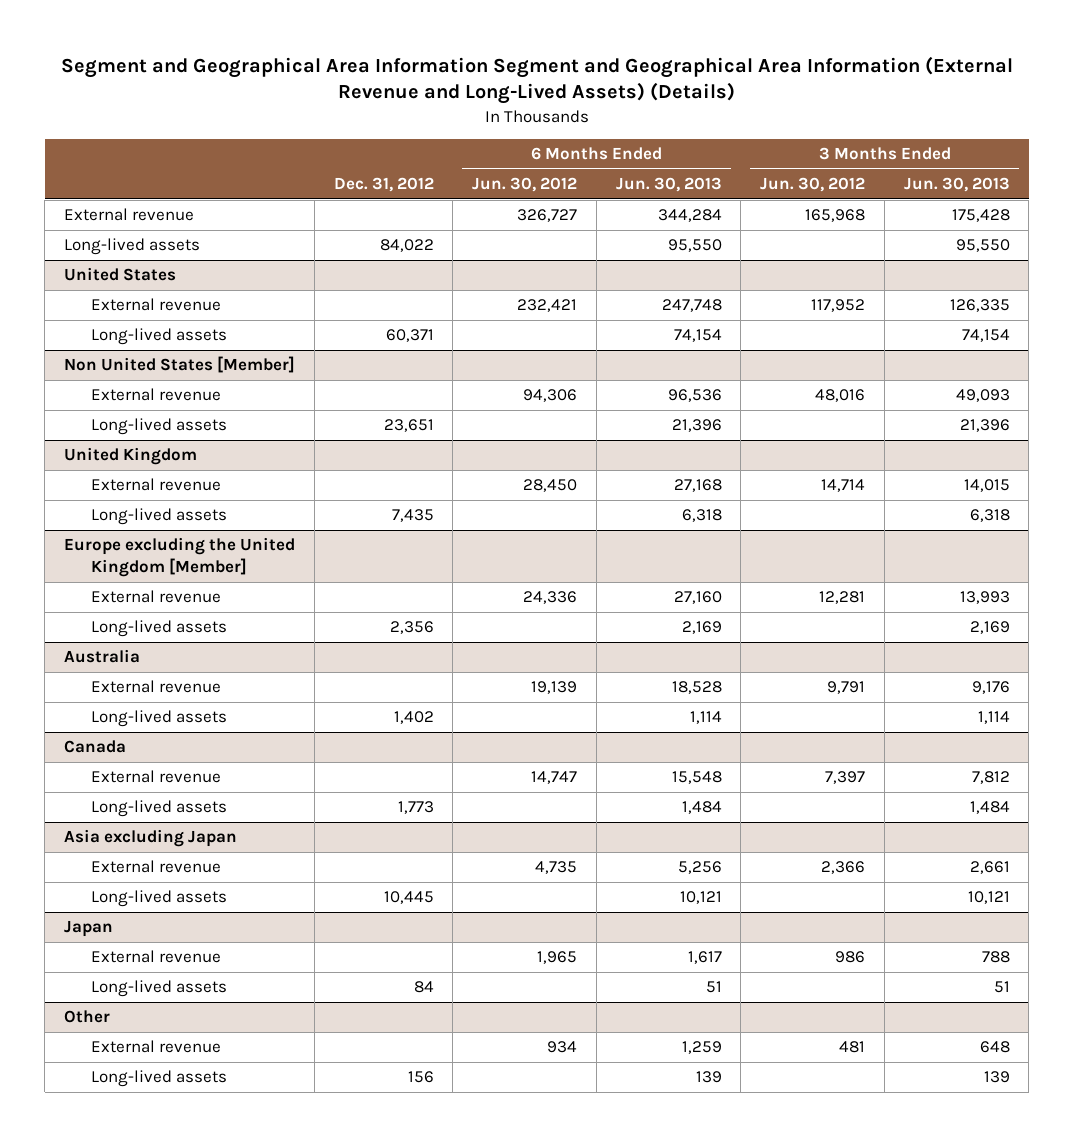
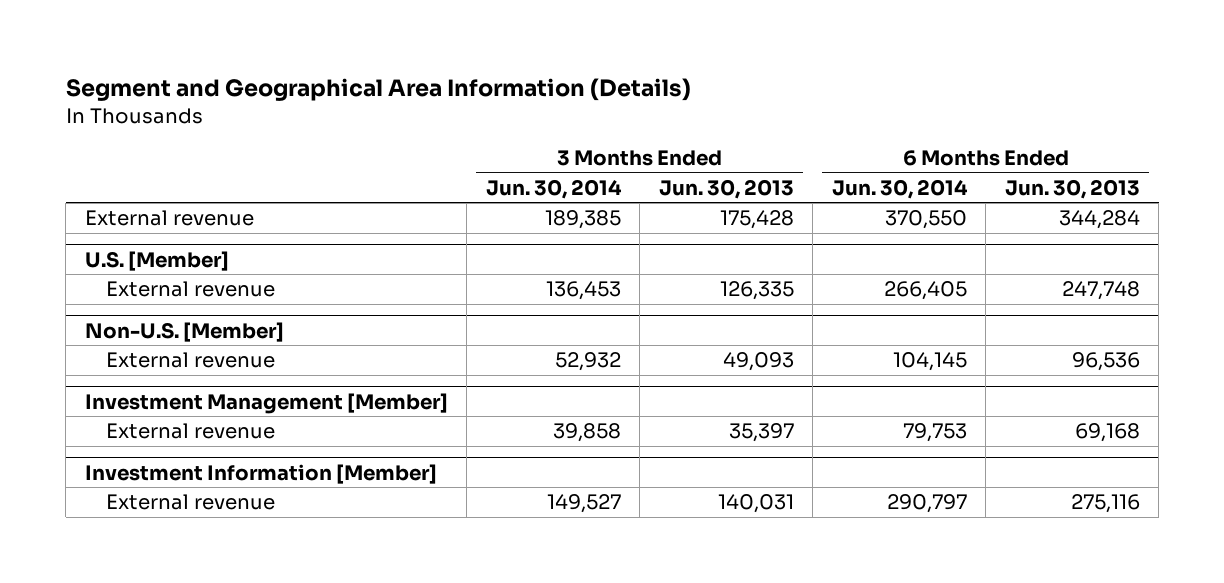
[60,55,1013,105] Segment and Geographical Area Information Segment and Geographical Area Information (External Revenue and Long-Lived Assets) (Details) -> [65,78,691,102] Segment and Geographical Area Information (Details)
[333,177,434,193] Dec. 31, 2012 -> none
[472,177,578,193] Jun. 30, 2012 -> none
[760,177,866,193] Jun. 30, 2012 -> none
none -> [485,178,622,199] Jun. 30, 2014
none -> [831,178,968,199] Jun. 30, 2014
[64,238,201,256] Long-lived assets -> none
[64,267,177,282] United States -> none
none -> [84,250,229,271] U.S. [Member]
[90,328,227,346] Long-lived assets -> none
[64,356,296,374] Non United States [Member] -> none
none -> [84,321,284,342] Non-U.S. [Member]
[90,418,227,436] Long-lived assets -> none
[64,447,198,466] United Kingdom -> none
[90,508,227,526] Long-lived assets -> none
[64,537,296,578] Europe excluding the United Kingdom [Member] -> none
[90,620,227,638] Long-lived assets -> none
[64,649,141,664] Australia -> none
[90,680,221,694] External revenue -> none
[90,710,227,728] Long-lived assets -> none
[64,740,127,754] Canada -> none
[90,770,221,784] External revenue -> none
[90,800,227,818] Long-lived assets -> none
[64,829,238,848] Asia excluding Japan -> none
[90,860,221,874] External revenue -> none
[90,890,227,908] Long-lived assets -> none
[64,920,114,938] Japan -> none
[90,950,221,964] External revenue -> none
[90,980,227,998] Long-lived assets -> none
[64,1010,111,1024] Other -> none
[90,1040,221,1054] External revenue -> none
[90,1070,227,1088] Long-lived assets -> none
none -> [84,392,448,414] Investment Management [Member]
[673,479,722,493] 27,168 -> [1074,423,1140,443] 69,168
[963,479,1010,493] 14,015 -> [728,423,794,443] 35,397
none -> [84,463,437,484] Investment Information [Member]
[673,591,722,605] 27,160 -> [1070,494,1140,514] 275,116
[959,591,1010,605] 13,993 -> [717,494,794,514] 140,031

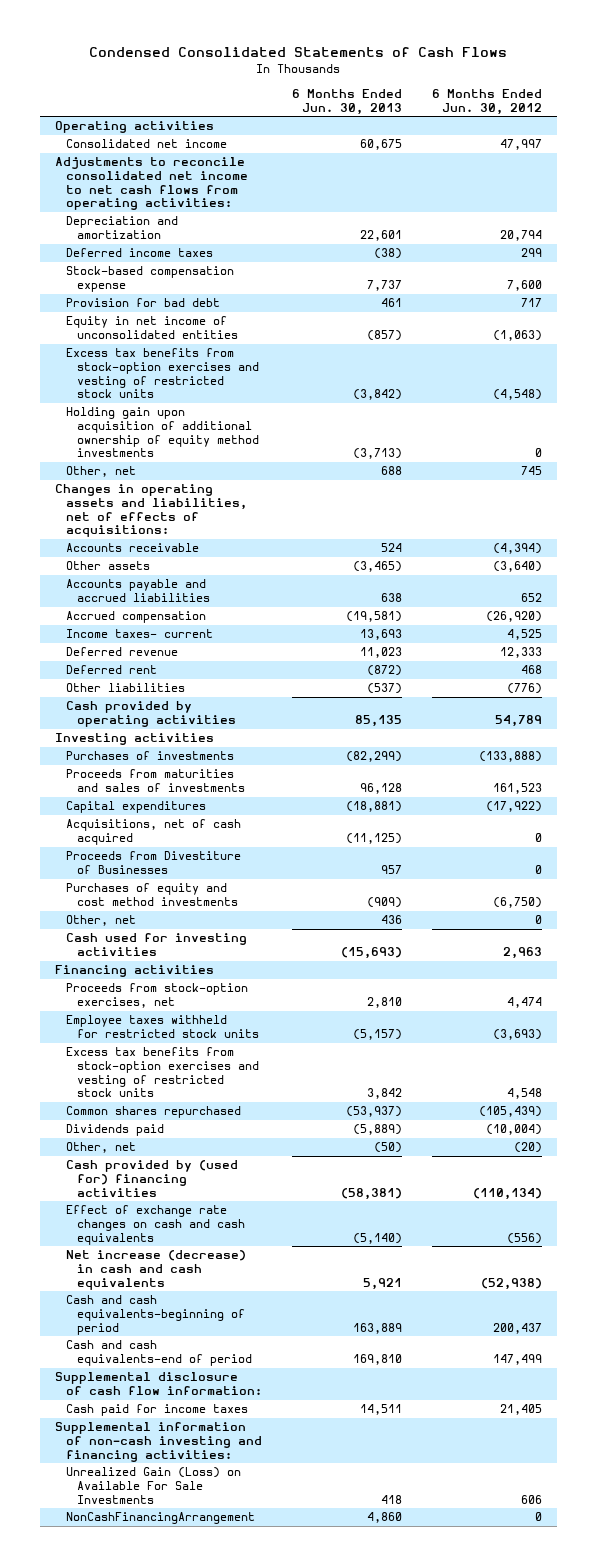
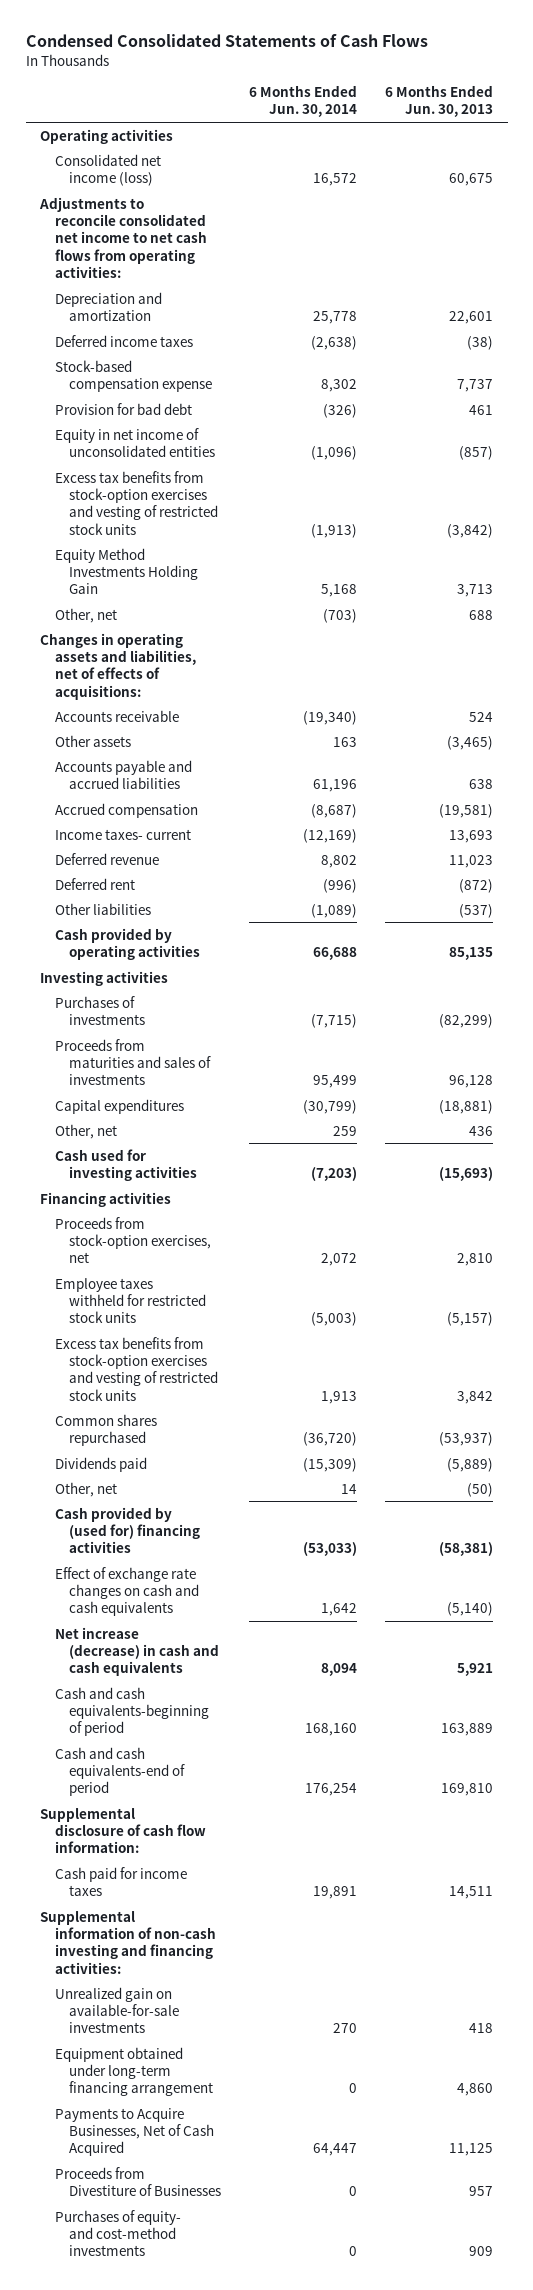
[431,88,542,115] 6 Months Ended Jun. 30, 2012 -> none
none -> [249,85,358,118] 6 Months Ended Jun. 30, 2014
[65,139,227,149] Consolidated net income -> [54,153,161,187] Consolidated net income (loss)
[65,407,259,458] Holding gain upon acquisition of additional ownership of equity method investments -> [54,547,199,595] Equity Method Investments Holding Gain
[352,448,402,460] (3,713) -> [457,584,494,598] 3,713
[65,819,241,846] Acquisitions, net of cash acquired -> none
[65,883,238,907] Purchases of equity and cost method investments -> none
[65,1467,241,1504] Unrealized Gain (Loss) on Available For Sale Investments -> [54,1986,180,2034] Unrealized gain on available-for-sale investments
[65,1512,255,1525] NonCashFinancingArrangement -> [54,2046,214,2097] Equipment obtained under long-term financing arrangement
none -> [54,2107,215,2157] Payments to Acquire Businesses, Net of Cash Acquired
[65,851,241,875] Proceeds from Divestiture of Businesses -> [54,2166,222,2197] Proceeds from Divestiture of Businesses
none -> [54,2209,181,2257] Purchases of equity- and cost-method investments

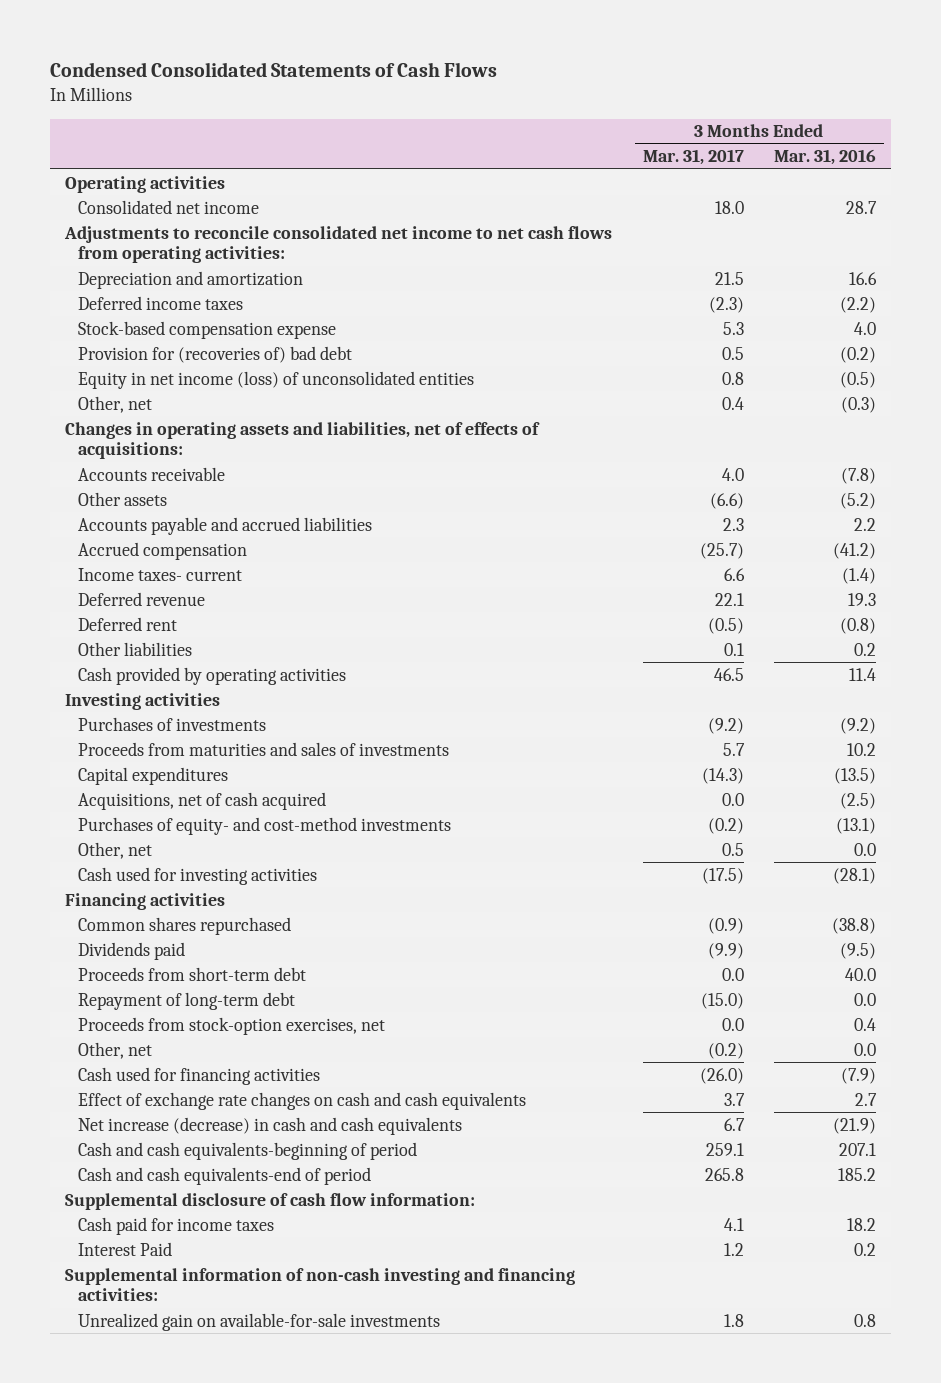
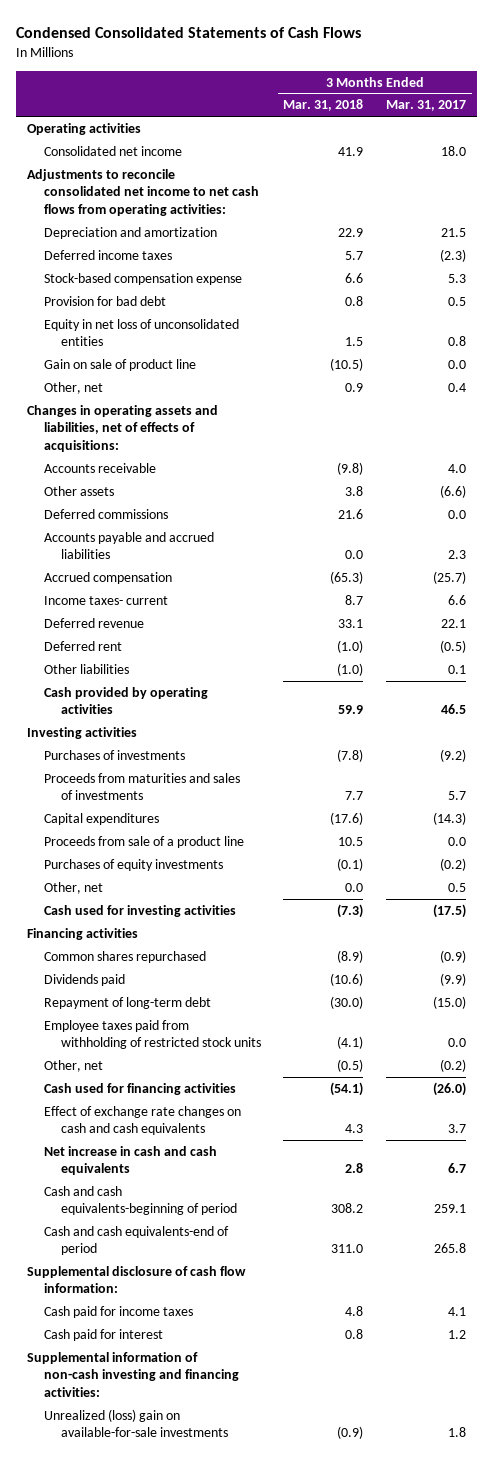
[774,149,877,166] Mar. 31, 2016 -> none
none -> [283,99,364,112] Mar. 31, 2018
[77,345,352,363] Provision for (recoveries of) bad debt -> [43,295,166,306] Provision for bad debt
[77,370,474,389] Equity in net income (loss) of unconsolidated entities -> [43,318,239,347] Equity in net loss of unconsolidated entities
none -> [43,358,196,371] Gain on sale of product line
none -> [43,508,168,519] Deferred commissions
[77,791,326,810] Acquisitions, net of cash acquired -> none
none -> [43,835,244,848] Proceeds from sale of a product line
[77,816,451,835] Purchases of equity- and cost-method investments -> [43,858,223,871] Purchases of equity investments
[77,966,306,981] Proceeds from short-term debt -> none
[77,1016,385,1035] Proceeds from stock-option exercises, net -> none
none -> [43,1019,261,1050] Employee taxes paid from withholding of restricted stock units
[77,1116,462,1135] Net increase (decrease) in cash and cash equivalents -> [43,1145,217,1176] Net increase in cash and cash equivalents
[77,1241,172,1256] Interest Paid -> [43,1328,163,1341] Cash paid for interest
[77,1312,440,1331] Unrealized gain on available-for-sale investments -> [43,1408,228,1438] Unrealized (loss) gain on available-for-sale investments

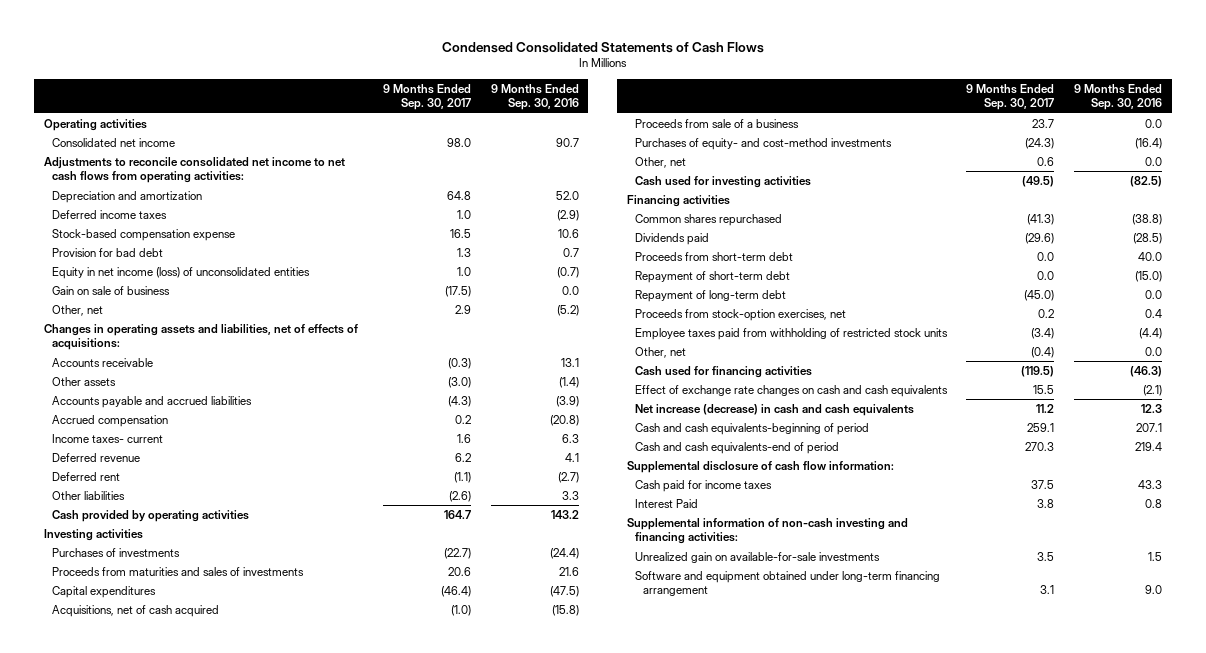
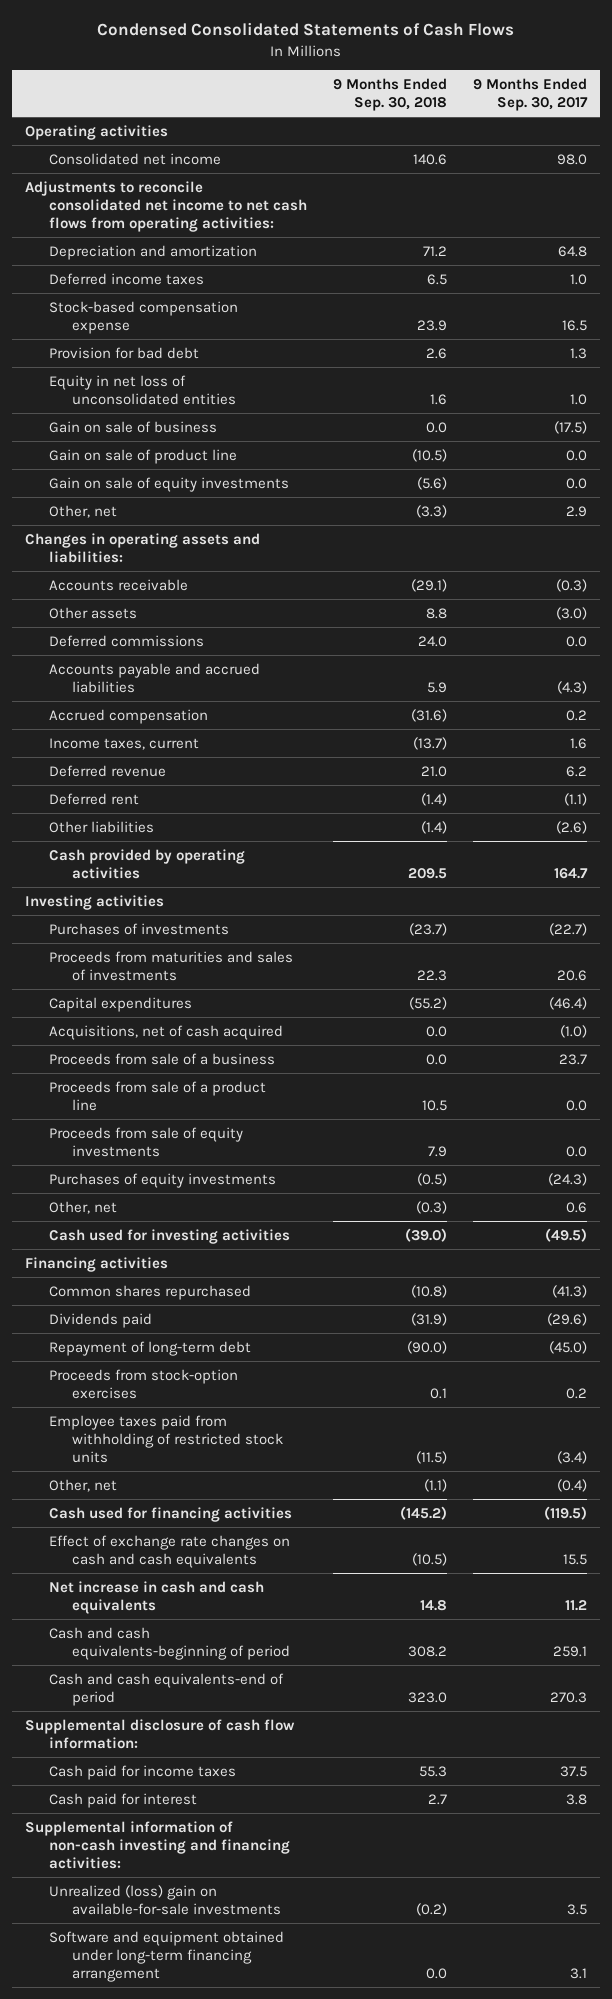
[490,83,579,111] 9 Months Ended Sep. 30, 2016 -> none
none -> [332,78,447,112] 9 Months Ended Sep. 30, 2018
[51,266,310,279] Equity in net income (loss) of unconsolidated entities -> [48,374,237,405] Equity in net loss of unconsolidated entities
none -> [48,448,237,464] Gain on sale of product line
none -> [48,476,289,492] Gain on sale of equity investments
[43,323,358,351] Changes in operating assets and liabilities, net of effects of acquisitions: -> [25,532,261,563] Changes in operating assets and liabilities:
none -> [48,634,204,647] Deferred commissions
[51,433,163,443] Income taxes- current -> [48,737,199,750] Income taxes, current
none -> [48,1080,266,1111] Proceeds from sale of a product line
none -> [48,1126,243,1157] Proceeds from sale of equity investments
[635,137,893,150] Purchases of equity- and cost-method investments -> [48,1172,276,1188] Purchases of equity investments
[635,251,794,261] Proceeds from short-term debt -> none
[635,270,791,283] Repayment of short-term debt -> none
[635,308,847,321] Proceeds from stock-option exercises, net -> [48,1368,238,1399] Proceeds from stock-option exercises
[635,403,915,416] Net increase (decrease) in cash and cash equivalents -> [48,1580,264,1614] Net increase in cash and cash equivalents
[635,498,699,508] Interest Paid -> [48,1792,197,1808] Cash paid for interest
[635,551,881,563] Unrealized gain on available-for-sale investments -> [48,1884,282,1915] Unrealized (loss) gain on available-for-sale investments

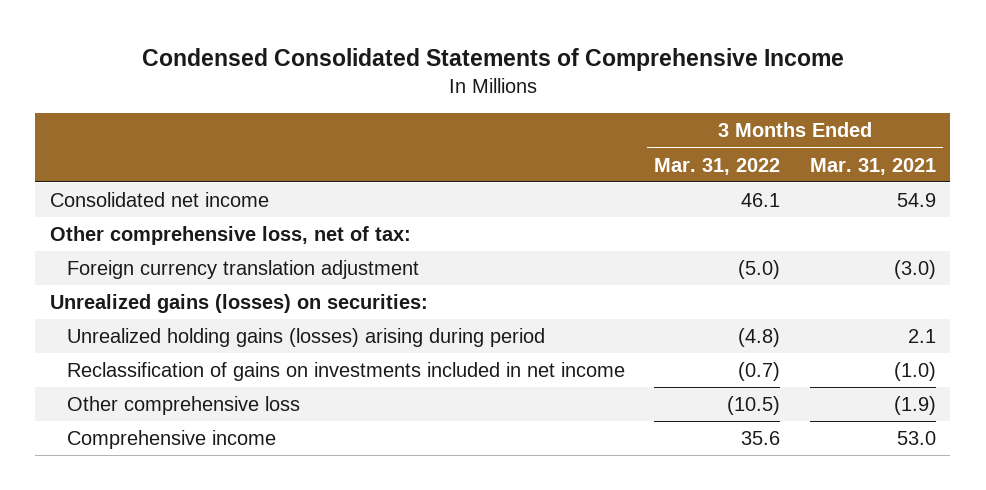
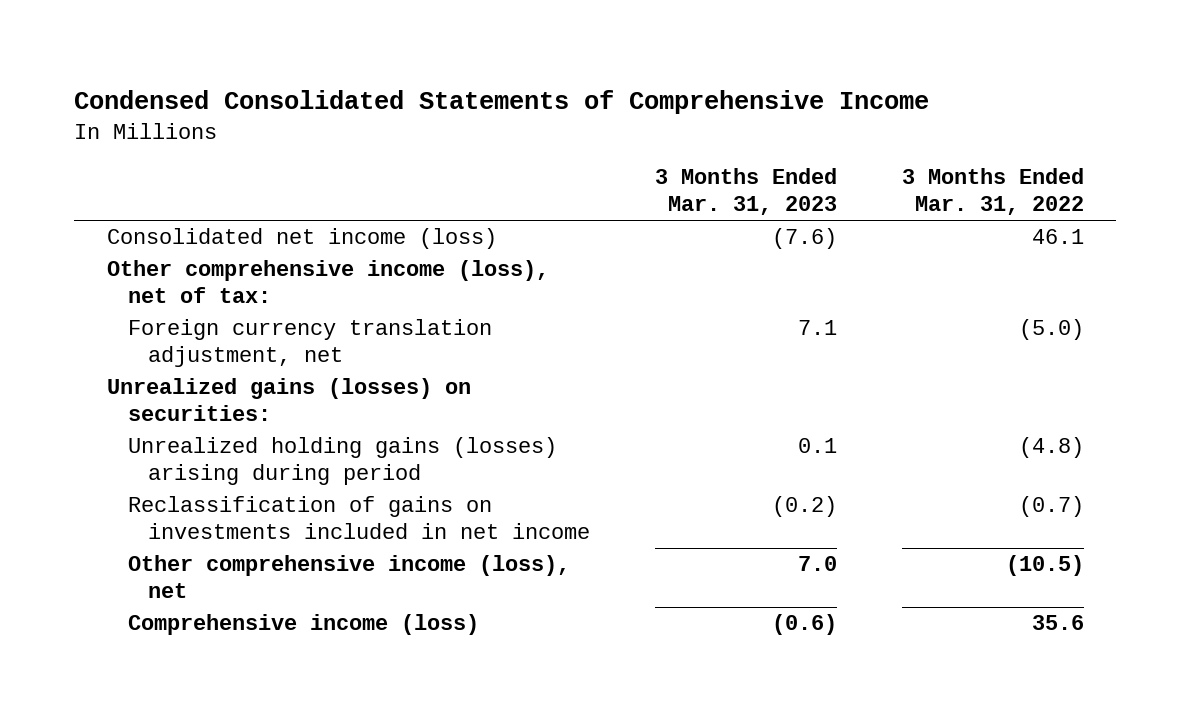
[809,157,936,175] Mar. 31, 2021 -> none
none -> [655,168,838,216] 3 Months Ended Mar. 31, 2023
[50,192,270,208] Consolidated net income -> [106,228,497,250] Consolidated net income (loss)
[50,226,412,246] Other comprehensive loss, net of tax: -> [106,260,549,304] Other comprehensive income (loss), net of tax:
[66,260,419,280] Foreign currency translation adjustment -> [127,319,492,368] Foreign currency translation adjustment, net
[66,396,300,416] Other comprehensive loss -> [127,555,570,599] Other comprehensive income (loss), net
[66,430,276,450] Comprehensive income -> [127,614,479,636] Comprehensive income (loss)

